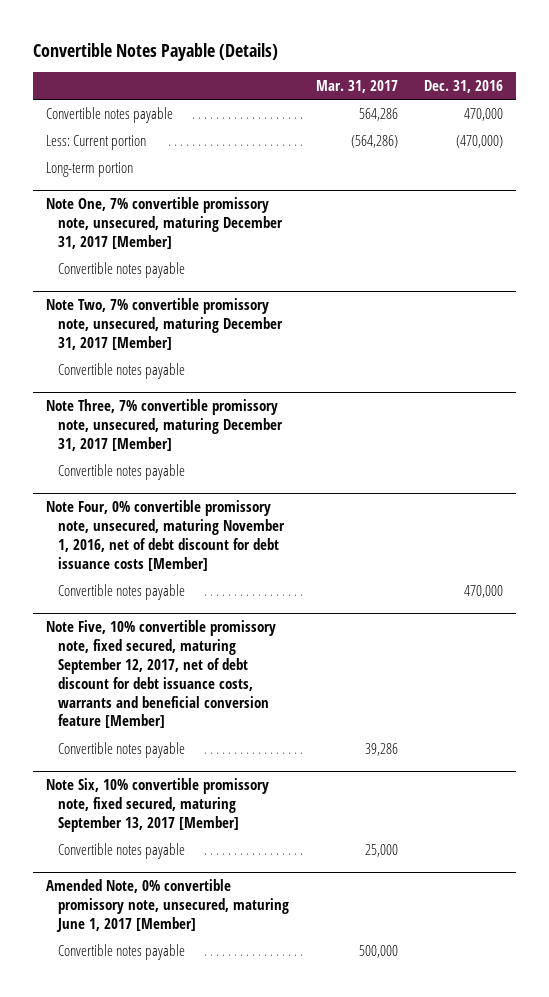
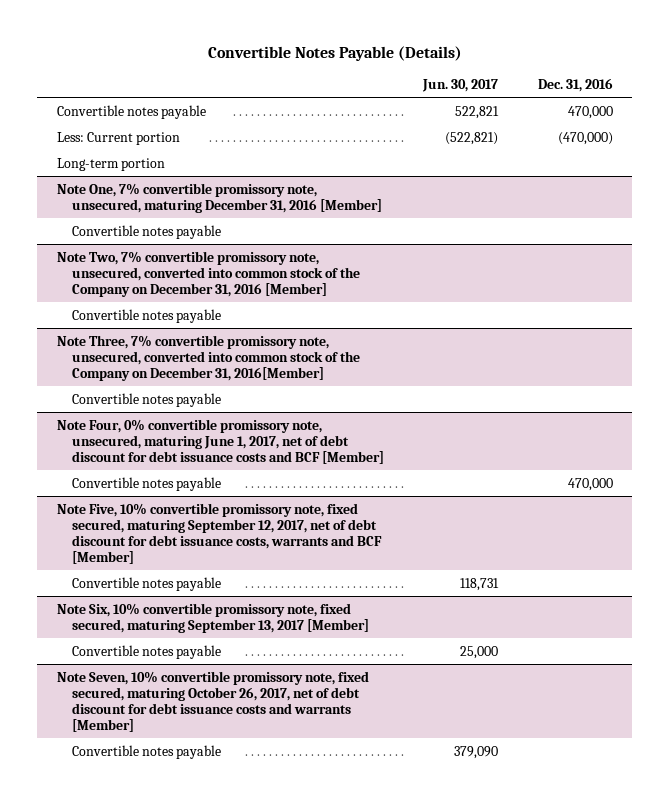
[315,79,398,93] Mar. 31, 2017 -> none
none -> [422,78,499,92] Jun. 30, 2017
[46,197,284,250] Note One, 7% convertible promissory note, unsecured, maturing December 31, 2017 [Member] -> [57,182,382,213] Note One, 7% convertible promissory note, unsecured, maturing December 31, 2016 [Member]
[46,298,284,351] Note Two, 7% convertible promissory note, unsecured, maturing December 31, 2017 [Member] -> [57,250,360,297] Note Two, 7% convertible promissory note, unsecured, converted into common stock of the Company on December 31, 2016 [Member]
[46,399,284,452] Note Three, 7% convertible promissory note, unsecured, maturing December 31, 2017 [Member] -> [57,334,360,381] Note Three, 7% convertible promissory note, unsecured, converted into common stock of the Company on December 31, 2016[Member]
[46,500,286,571] Note Four, 0% convertible promissory note, unsecured, maturing November 1, 2016, net of debt discount for debt issuance costs [Member] -> [57,418,384,464] Note Four, 0% convertible promissory note, unsecured, maturing June 1, 2017, net of debt discount for debt issuance costs and BCF [Member]
[46,620,277,729] Note Five, 10% convertible promissory note, fixed secured, maturing September 12, 2017, net of debt discount for debt issuance costs, warrants and beneficial conversion feature [Member] -> [57,502,382,564] Note Five, 10% convertible promissory note, fixed secured, maturing September 12, 2017, net of debt discount for debt issuance costs, warrants and BCF [Member]
[46,879,290,933] Amended Note, 0% convertible promissory note, unsecured, maturing June 1, 2017 [Member] -> [57,670,370,732] Note Seven, 10% convertible promissory note, fixed secured, maturing October 26, 2017, net of debt discount for debt issuance costs and warrants [Member]

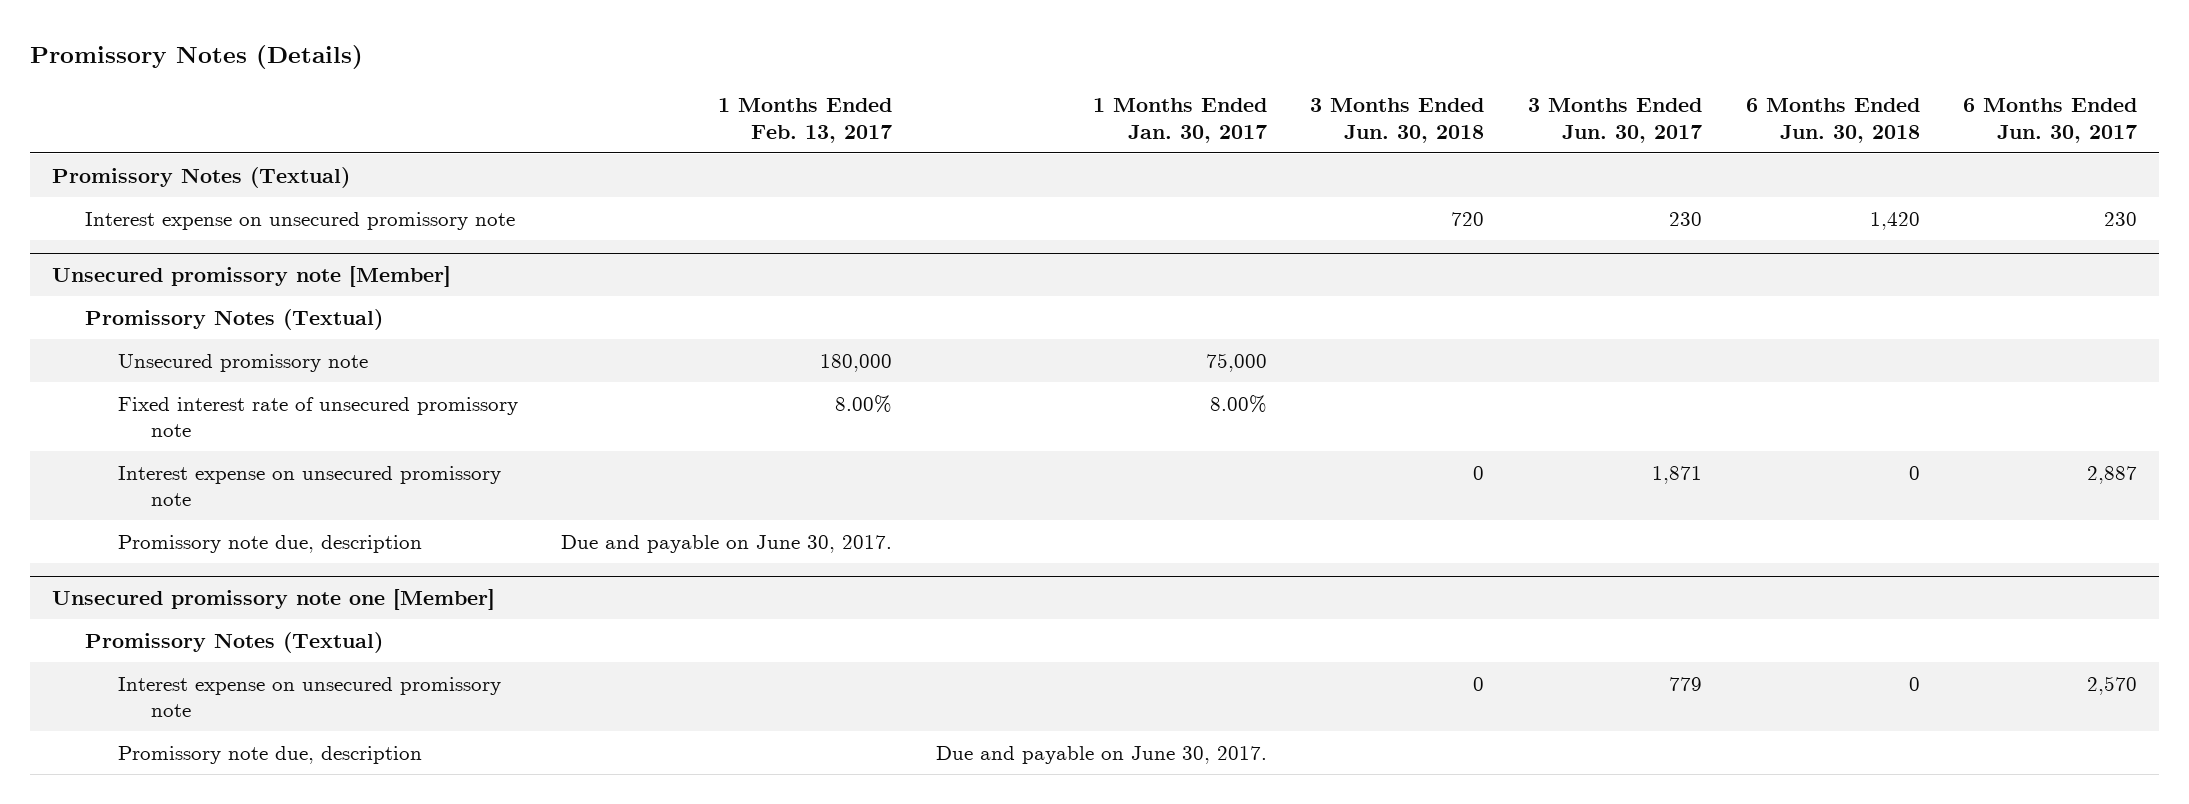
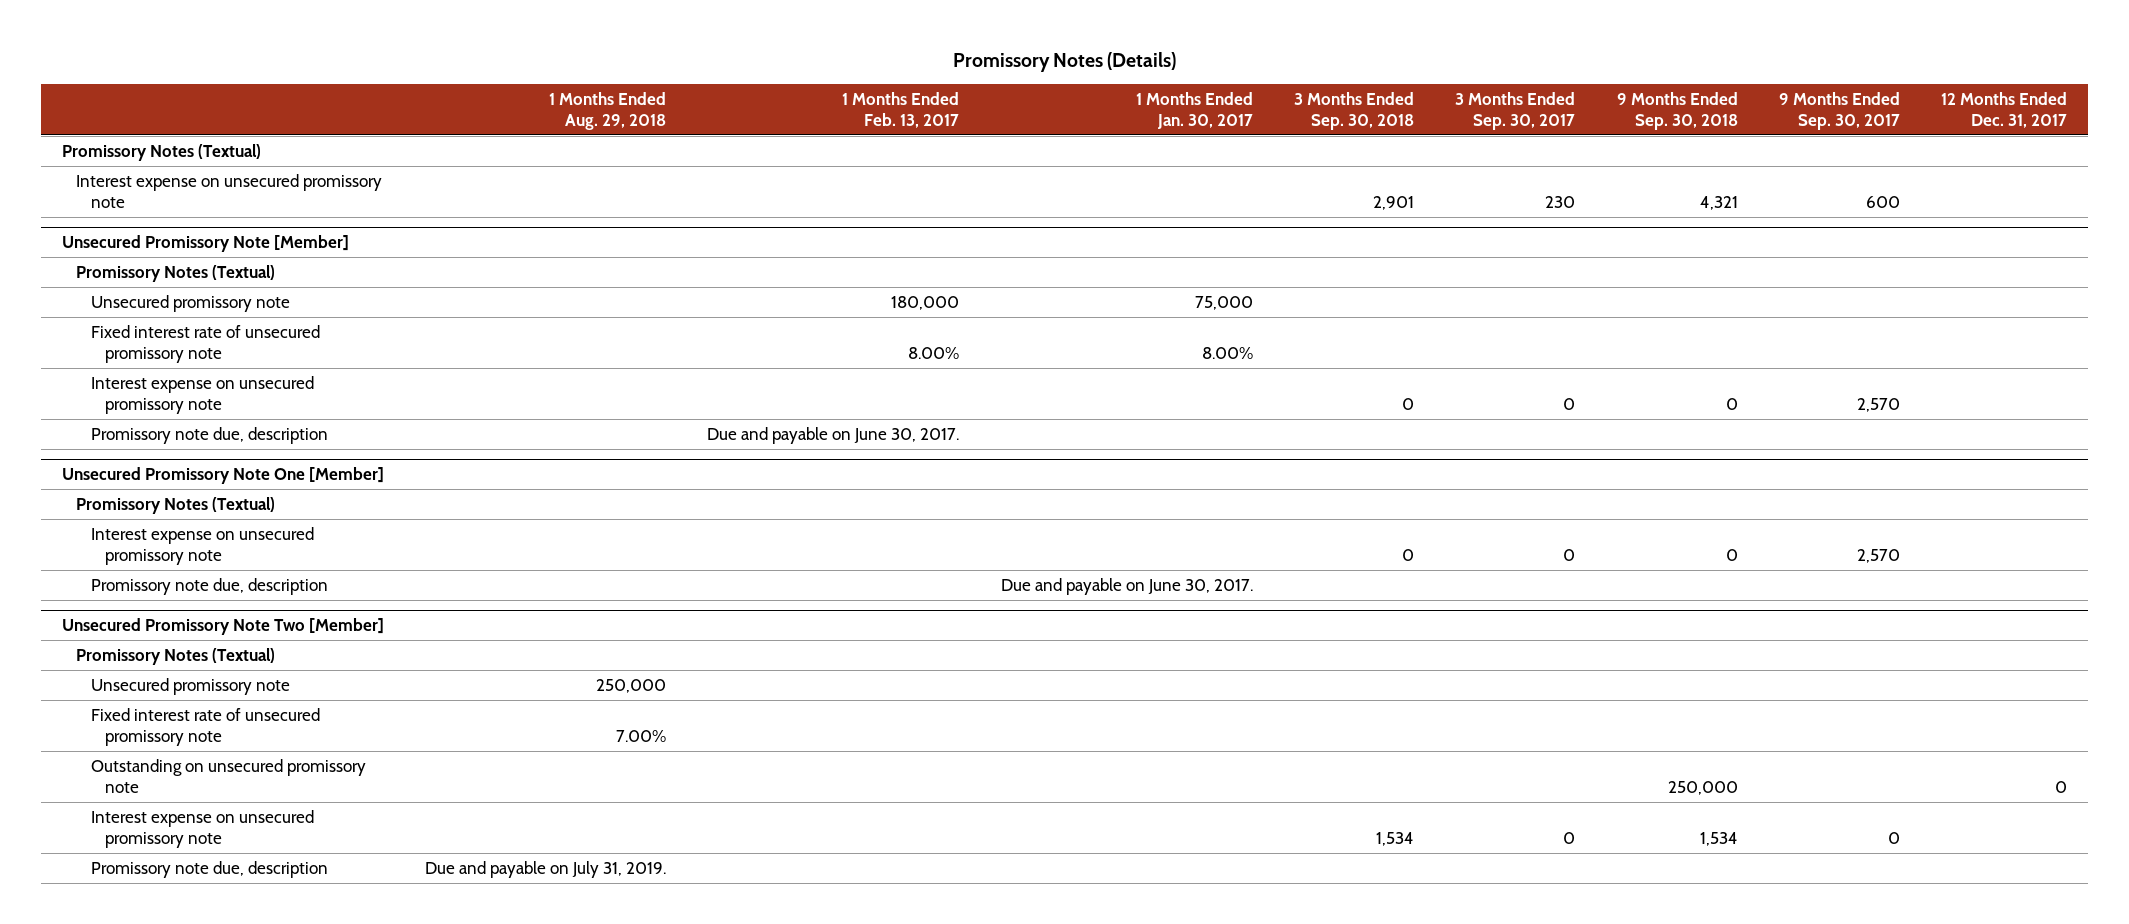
[1310,98,1485,143] 3 Months Ended Jun. 30, 2018 -> none
[1527,98,1702,143] 3 Months Ended Jun. 30, 2017 -> none
[1745,98,1920,143] 6 Months Ended Jun. 30, 2018 -> none
[1963,98,2138,143] 6 Months Ended Jun. 30, 2017 -> none
none -> [549,91,667,130] 1 Months Ended Aug. 29, 2018
none -> [1294,91,1415,130] 3 Months Ended Sep. 30, 2018
none -> [1455,91,1576,130] 3 Months Ended Sep. 30, 2017
none -> [1616,91,1738,130] 9 Months Ended Sep. 30, 2018
none -> [1778,91,1900,130] 9 Months Ended Sep. 30, 2017
none -> [1941,91,2068,128] 12 Months Ended Dec. 31, 2017
[51,265,451,287] Unsecured promissory note [Member] -> [61,235,349,253] Unsecured Promissory Note [Member]
[51,588,495,610] Unsecured promissory note one [Member] -> [61,467,384,485] Unsecured Promissory Note One [Member]
none -> [61,618,384,636] Unsecured Promissory Note Two [Member]
none -> [76,647,276,665] Promissory Notes (Textual)
none -> [90,677,290,695] Unsecured promissory note
none -> [90,707,320,746] Fixed interest rate of unsecured promissory note
none -> [90,758,366,793] Outstanding on unsecured promissory note
none -> [90,809,314,848] Interest expense on unsecured promissory note
none -> [90,860,328,878] Promissory note due, description

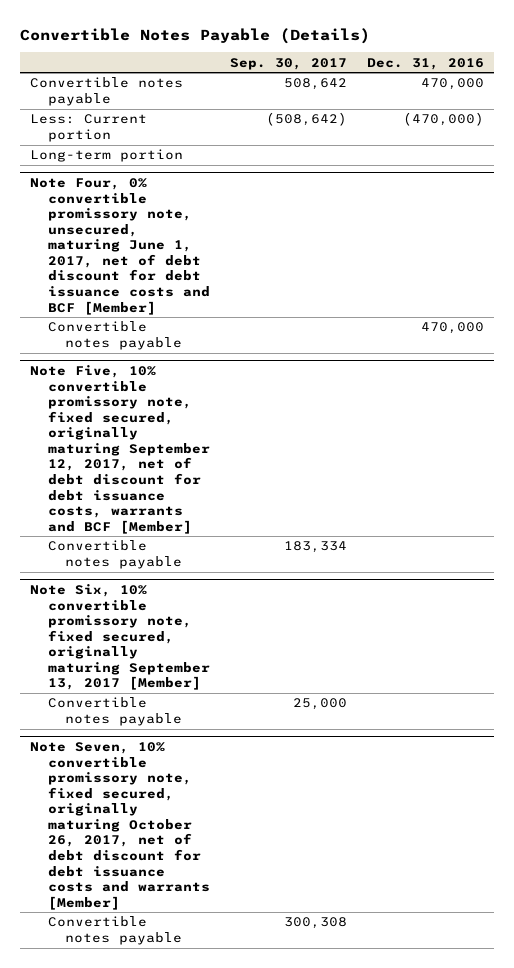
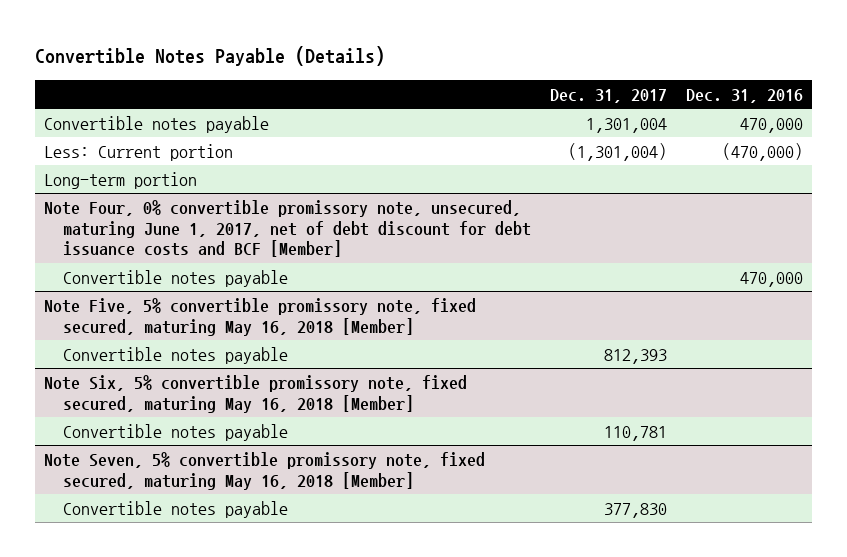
[229,57,347,70] Sep. 30, 2017 -> none
none -> [549,88,667,103] Dec. 31, 2017
[30,365,210,534] Note Five, 10% convertible promissory note, fixed secured, originally maturing September 12, 2017, net of debt discount for debt issuance costs, warrants and BCF [Member] -> [44,297,477,336] Note Five, 5% convertible promissory note, fixed secured, maturing May 16, 2018 [Member]
[30,584,210,691] Note Six, 10% convertible promissory note, fixed secured, originally maturing September 13, 2017 [Member] -> [44,374,468,413] Note Six, 5% convertible promissory note, fixed secured, maturing May 16, 2018 [Member]
[30,742,210,910] Note Seven, 10% convertible promissory note, fixed secured, originally maturing October 26, 2017, net of debt discount for debt issuance costs and warrants [Member] -> [44,451,486,490] Note Seven, 5% convertible promissory note, fixed secured, maturing May 16, 2018 [Member]

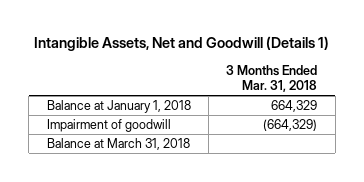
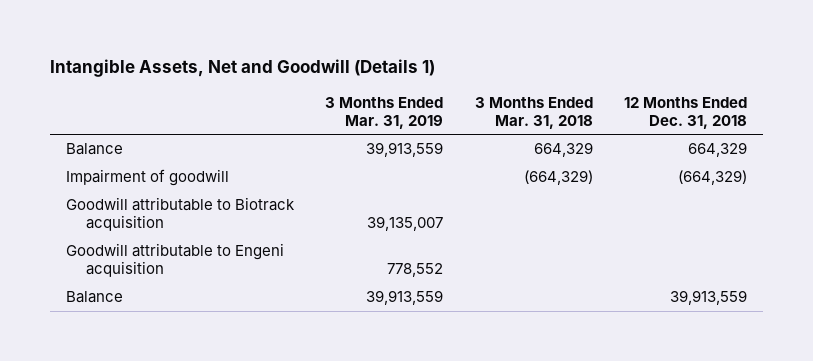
none -> [325,96,444,129] 3 Months Ended Mar. 31, 2019
none -> [624,96,748,129] 12 Months Ended Dec. 31, 2018
[46,100,191,114] Balance at January 1, 2018 -> [66,143,124,156] Balance
none -> [66,197,296,232] Goodwill attributable to Biotrack acquisition
none -> [66,243,285,278] Goodwill attributable to Engeni acquisition
[46,138,190,151] Balance at March 31, 2018 -> [66,291,124,304] Balance

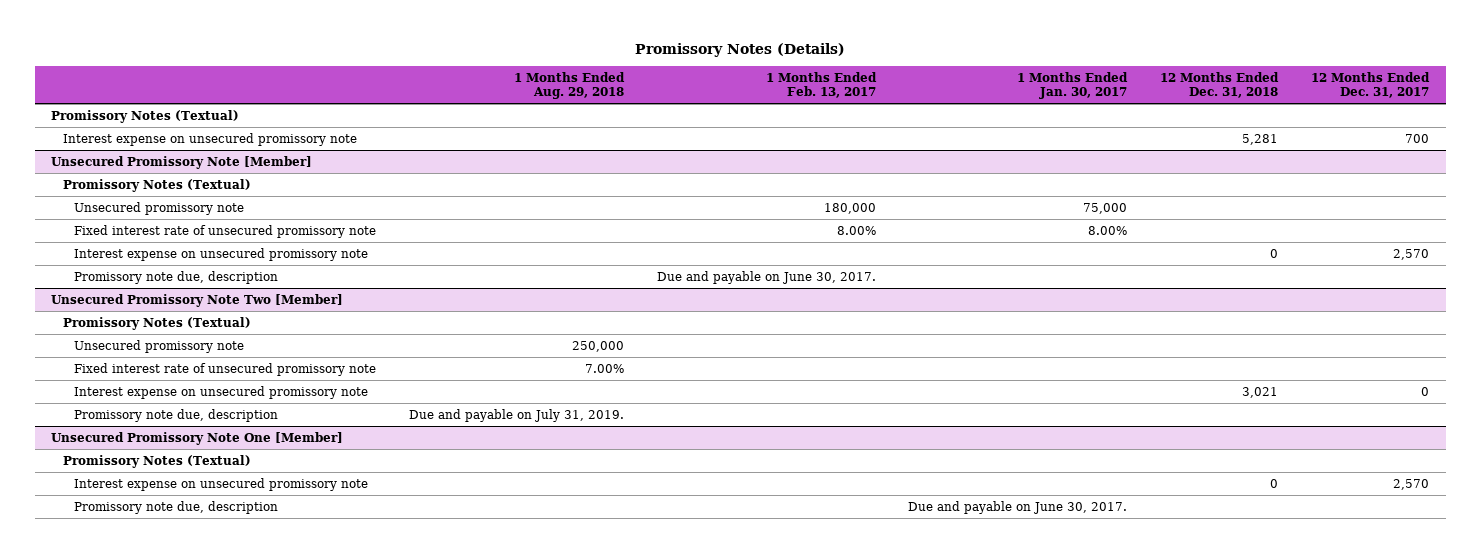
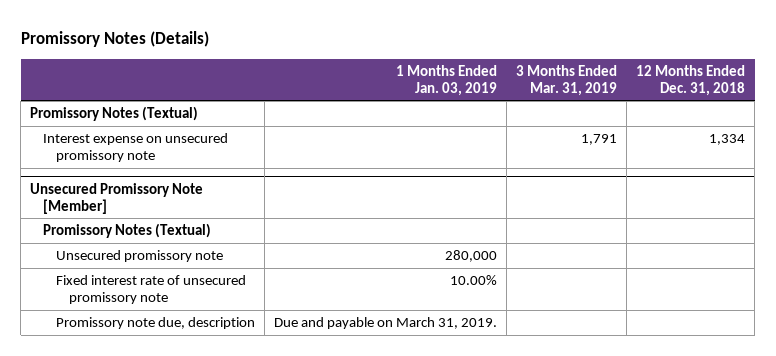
[513,71,625,99] 1 Months Ended Aug. 29, 2018 -> none
[765,71,877,98] 1 Months Ended Feb. 13, 2017 -> none
[1017,71,1129,99] 1 Months Ended Jan. 30, 2017 -> none
[1311,71,1431,98] 12 Months Ended Dec. 31, 2017 -> none
none -> [396,64,498,96] 1 Months Ended Jan. 03, 2019
none -> [516,64,618,96] 3 Months Ended Mar. 31, 2019
[1242,134,1279,146] 5,281 -> [709,134,746,146] 1,334
[73,248,368,262] Interest expense on unsecured promissory note -> none
[51,294,344,308] Unsecured Promissory Note Two [Member] -> none
[62,317,251,331] Promissory Notes (Textual) -> none
[73,340,244,354] Unsecured promissory note -> none
[73,363,376,377] Fixed interest rate of unsecured promissory note -> none
[73,386,368,400] Interest expense on unsecured promissory note -> none
[73,409,278,423] Promissory note due, description -> none
[51,432,344,446] Unsecured Promissory Note One [Member] -> none
[62,455,251,469] Promissory Notes (Textual) -> none
[73,478,368,492] Interest expense on unsecured promissory note -> none
[73,501,278,515] Promissory note due, description -> none

